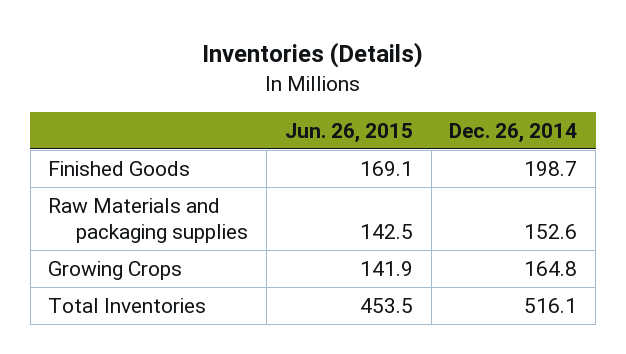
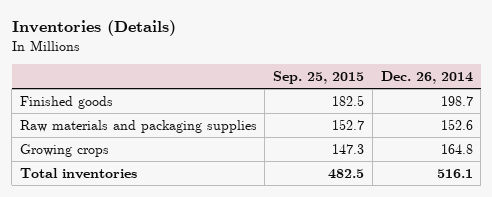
[284,122,413,143] Jun. 26, 2015 -> none
none -> [273,70,365,84] Sep. 25, 2015
[48,160,191,176] Finished Goods -> [19,95,113,109] Finished goods
[48,197,249,244] Raw Materials and packaging supplies -> [19,119,257,133] Raw materials and packaging supplies
[48,260,183,280] Growing Crops -> [19,143,109,157] Growing crops
[48,297,207,313] Total Inventories -> [19,167,137,179] Total inventories

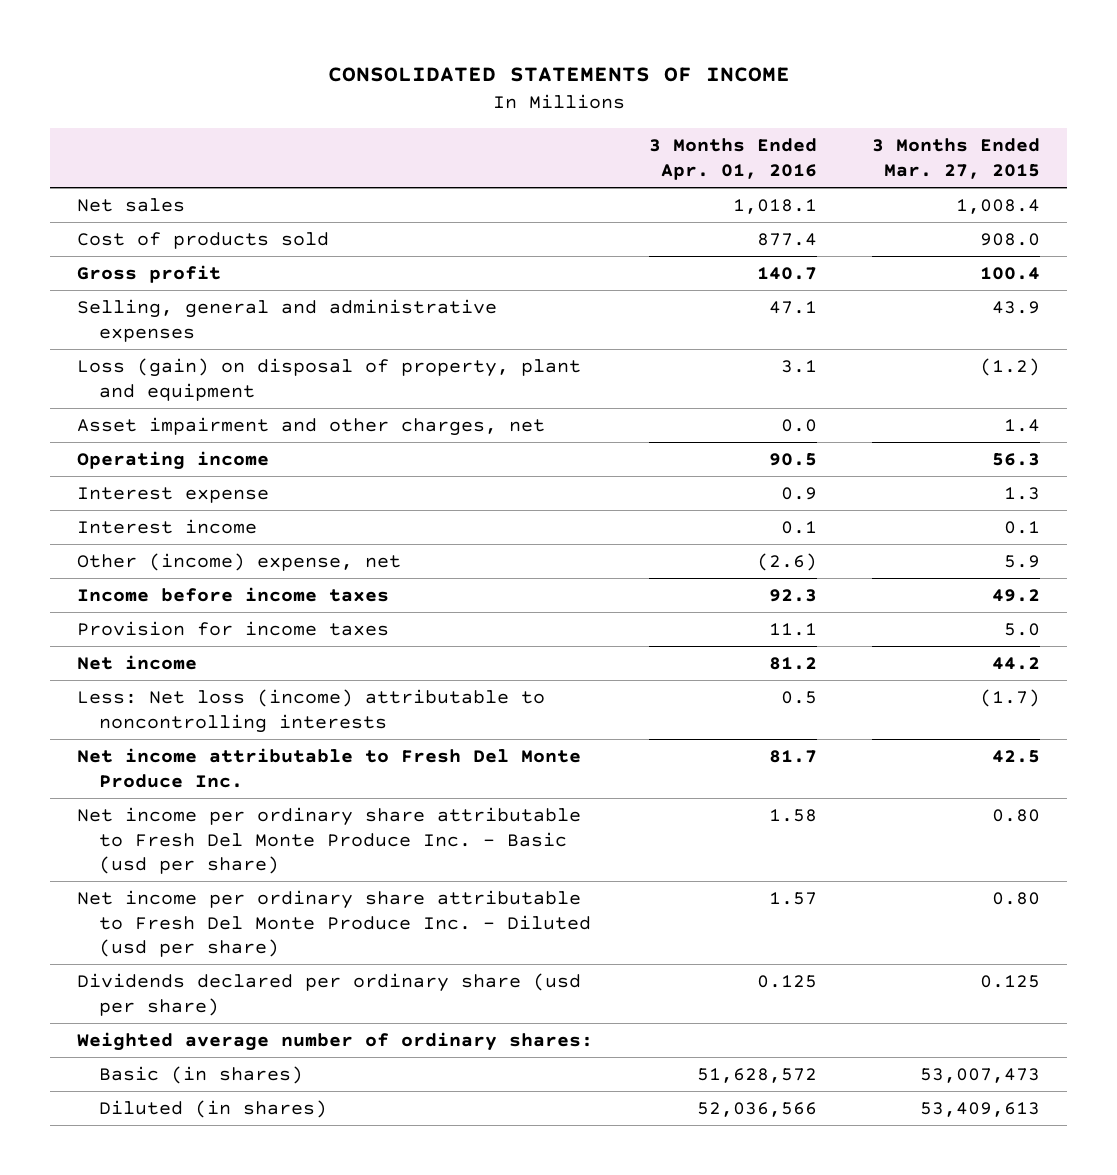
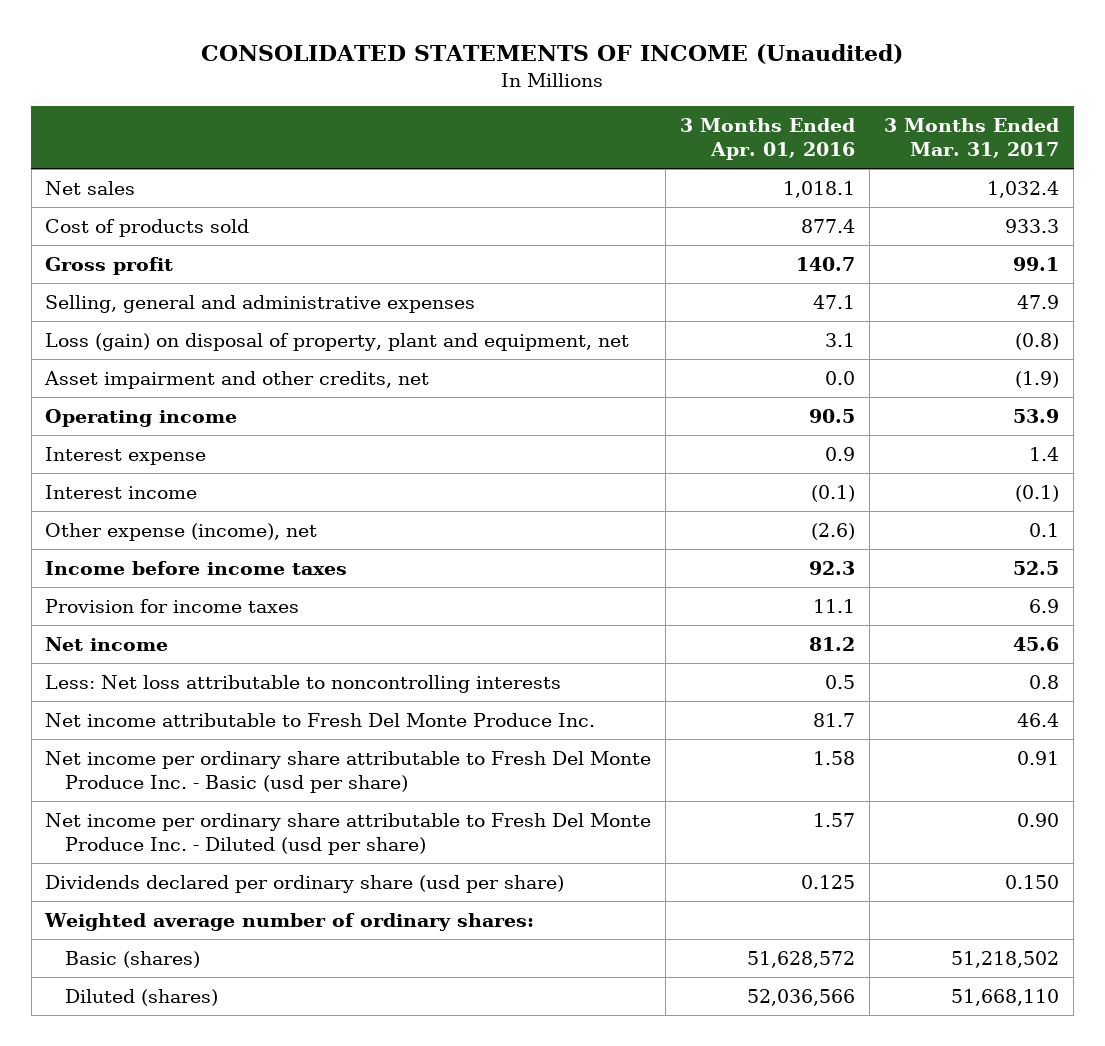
[327,67,790,83] CONSOLIDATED STATEMENTS OF INCOME -> [201,43,904,64] CONSOLIDATED STATEMENTS OF INCOME (Unaudited)
[871,138,1040,179] 3 Months Ended Mar. 27, 2015 -> none
none -> [884,118,1060,159] 3 Months Ended Mar. 31, 2017
[77,357,582,401] Loss (gain) on disposal of property, plant and equipment -> [45,332,630,351] Loss (gain) on disposal of property, plant and equipment, net
[77,416,546,436] Asset impairment and other charges, net -> [44,370,430,389] Asset impairment and other credits, net
[780,520,817,534] 0.1 -> [811,484,856,502] (0.1)
[77,552,402,571] Other (income) expense, net -> [45,522,318,541] Other expense (income), net
[77,688,546,733] Less: Net loss (income) attributable to noncontrolling interests -> [45,674,562,693] Less: Net loss attributable to noncontrolling interests
[99,1065,304,1084] Basic (in shares) -> [64,950,200,968] Basic (shares)
[99,1099,328,1118] Diluted (in shares) -> [64,988,218,1006] Diluted (shares)

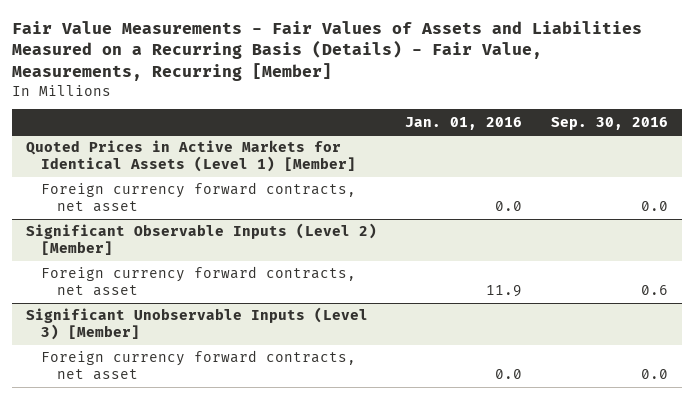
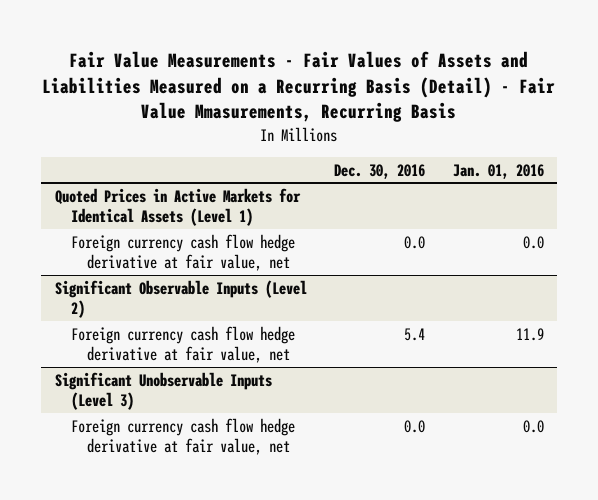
[12,20,643,81] Fair Value Measurements - Fair Values of Assets and Liabilities Measured on a Recurring Basis (Details) - Fair Value, Measurements, Recurring [Member] -> [42,50,556,123] Fair Value Measurements - Fair Values of Assets and Liabilities Measured on a Recurring Basis (Detail) - Fair Value Mmasurements, Recurring Basis
[550,116,668,130] Sep. 30, 2016 -> none
none -> [334,163,426,179] Dec. 30, 2016
[26,140,357,173] Quoted Prices in Active Markets for Identical Assets (Level 1) [Member] -> [54,187,301,226] Quoted Prices in Active Markets for Identical Assets (Level 1)
[41,182,357,213] Foreign currency forward contracts, net asset -> [70,233,295,271] Foreign currency cash flow hedge derivative at fair value, net
[26,223,378,256] Significant Observable Inputs (Level 2) [Member] -> [54,279,307,318] Significant Observable Inputs (Level 2)
[41,266,357,297] Foreign currency forward contracts, net asset -> [70,325,295,363] Foreign currency cash flow hedge derivative at fair value, net
[26,307,369,341] Significant Unobservable Inputs (Level 3) [Member] -> [54,371,272,410] Significant Unobservable Inputs (Level 3)
[41,350,357,381] Foreign currency forward contracts, net asset -> [70,417,295,455] Foreign currency cash flow hedge derivative at fair value, net

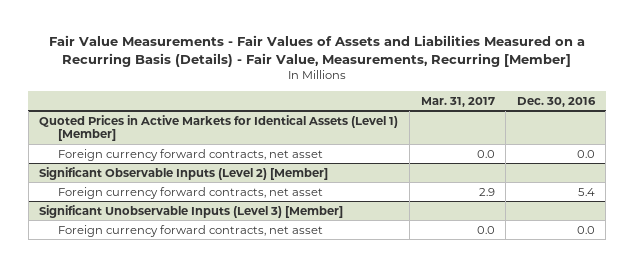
[42,50,556,123] Fair Value Measurements - Fair Values of Assets and Liabilities Measured on a Recurring Basis (Detail) - Fair Value Mmasurements, Recurring Basis -> [49,35,586,67] Fair Value Measurements - Fair Values of Assets and Liabilities Measured on a Recurring Basis (Details) - Fair Value, Measurements, Recurring [Member]
[452,163,544,179] Jan. 01, 2016 -> none
none -> [420,96,495,107] Mar. 31, 2017
[54,187,301,226] Quoted Prices in Active Markets for Identical Assets (Level 1) -> [39,114,399,142] Quoted Prices in Active Markets for Identical Assets (Level 1) [Member]
[70,233,295,271] Foreign currency cash flow hedge derivative at fair value, net -> [57,148,323,161] Foreign currency forward contracts, net asset
[54,279,307,318] Significant Observable Inputs (Level 2) -> [39,166,329,180] Significant Observable Inputs (Level 2) [Member]
[70,325,295,363] Foreign currency cash flow hedge derivative at fair value, net -> [57,186,323,199] Foreign currency forward contracts, net asset
[54,371,272,410] Significant Unobservable Inputs (Level 3) -> [39,204,344,218] Significant Unobservable Inputs (Level 3) [Member]
[70,417,295,455] Foreign currency cash flow hedge derivative at fair value, net -> [57,224,323,237] Foreign currency forward contracts, net asset

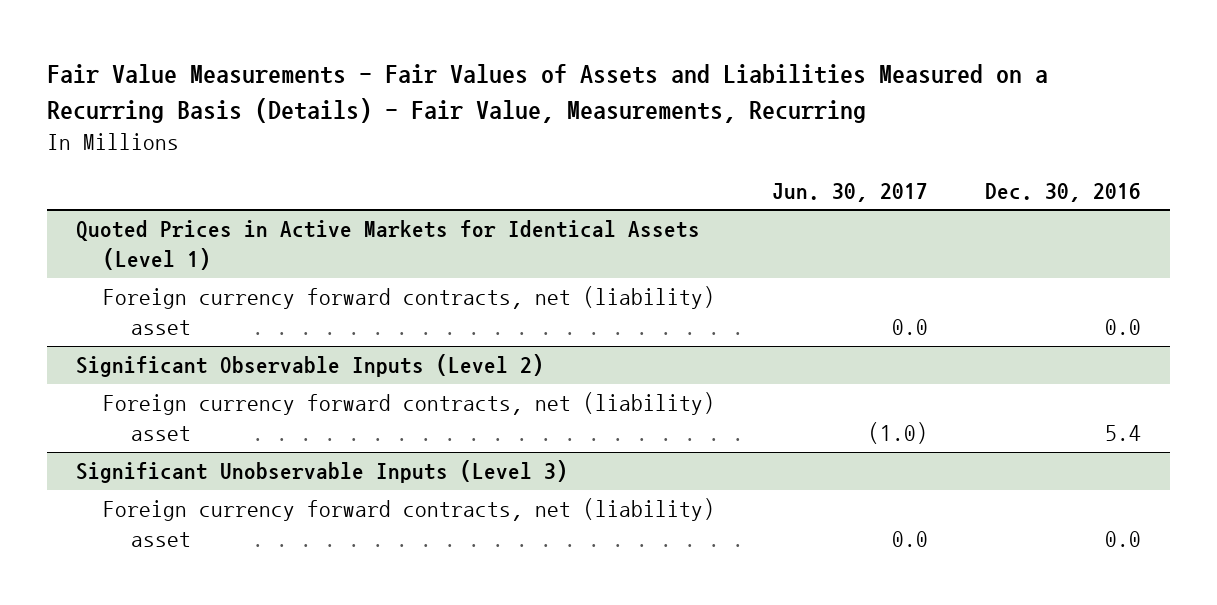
[49,35,586,67] Fair Value Measurements - Fair Values of Assets and Liabilities Measured on a Recurring Basis (Details) - Fair Value, Measurements, Recurring [Member] -> [47,64,1049,123] Fair Value Measurements - Fair Values of Assets and Liabilities Measured on a Recurring Basis (Details) - Fair Value, Measurements, Recurring
[420,96,495,107] Mar. 31, 2017 -> none
none -> [772,182,929,202] Jun. 30, 2017
[39,114,399,142] Quoted Prices in Active Markets for Identical Assets (Level 1) [Member] -> [75,220,700,270] Quoted Prices in Active Markets for Identical Assets (Level 1)
[57,148,323,161] Foreign currency forward contracts, net asset -> [103,286,716,335] Foreign currency forward contracts, net (liability) asset
[39,166,329,180] Significant Observable Inputs (Level 2) [Member] -> [75,354,544,378] Significant Observable Inputs (Level 2)
[57,186,323,199] Foreign currency forward contracts, net asset -> [103,392,716,441] Foreign currency forward contracts, net (liability) asset
[39,204,344,218] Significant Unobservable Inputs (Level 3) [Member] -> [75,460,568,484] Significant Unobservable Inputs (Level 3)
[57,224,323,237] Foreign currency forward contracts, net asset -> [103,498,716,547] Foreign currency forward contracts, net (liability) asset

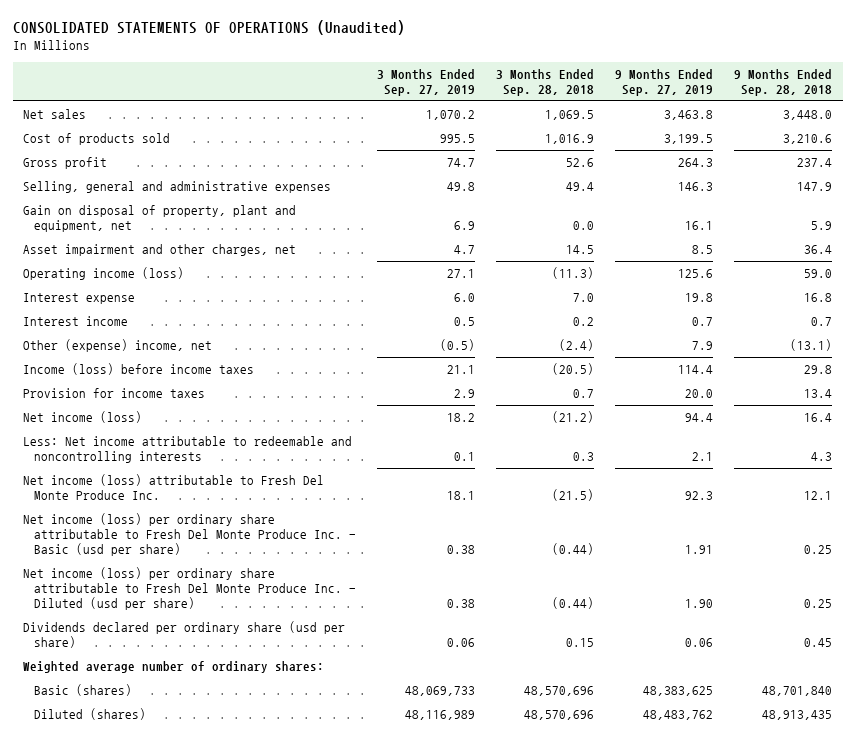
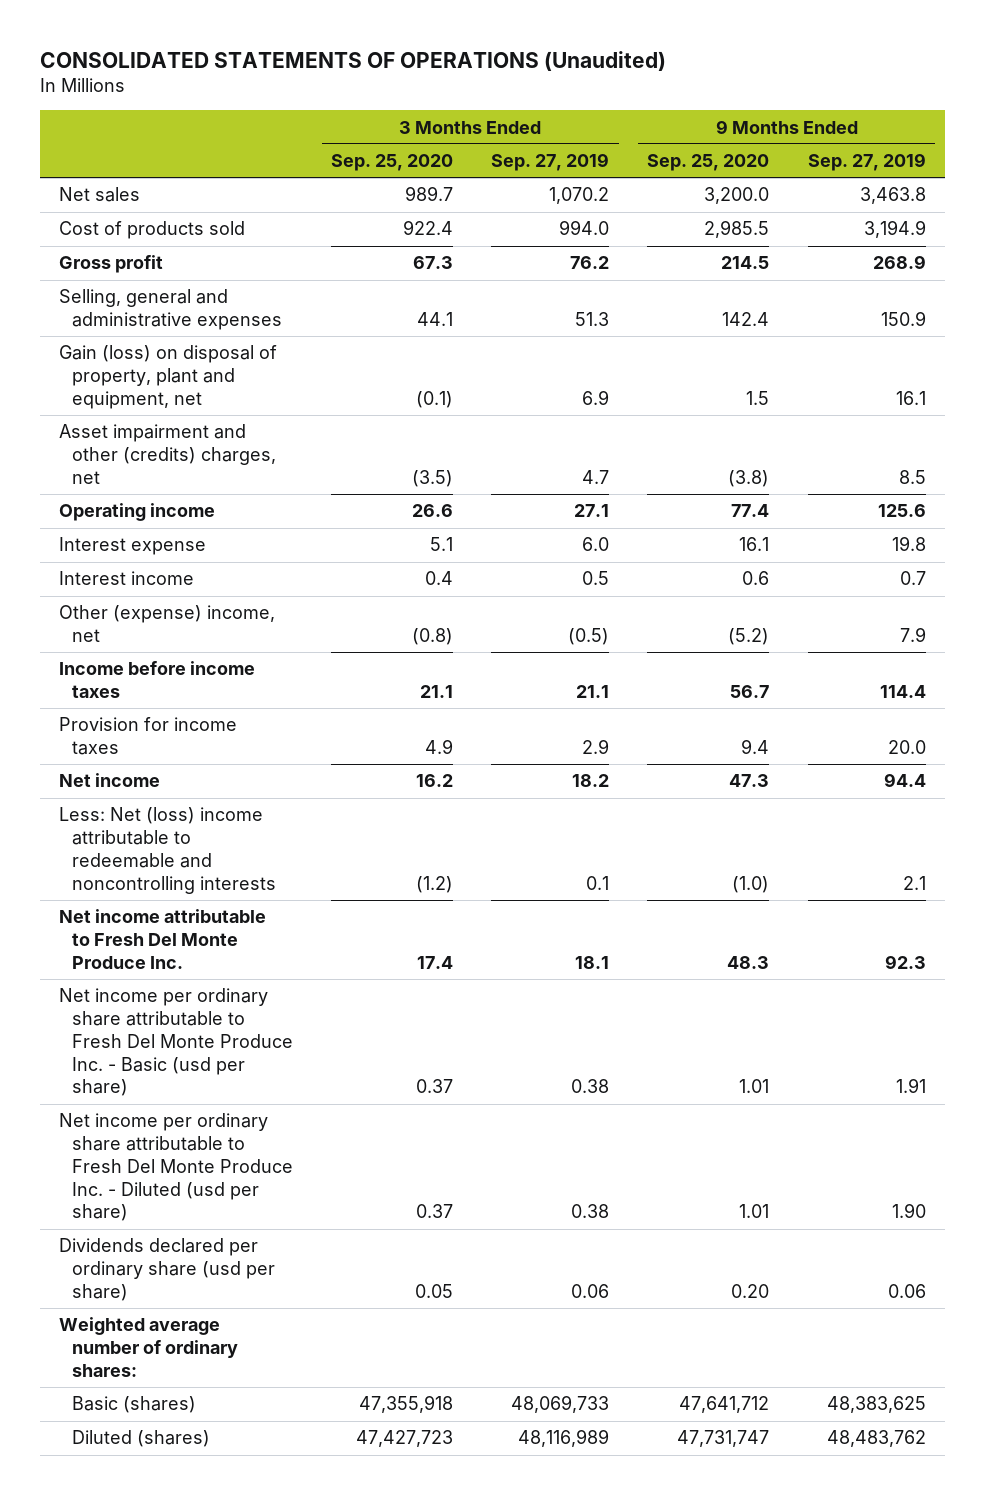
[495,68,594,96] 3 Months Ended Sep. 28, 2018 -> none
[734,68,833,96] 9 Months Ended Sep. 28, 2018 -> none
none -> [331,154,454,172] Sep. 25, 2020
none -> [647,154,770,172] Sep. 25, 2020
[439,134,475,144] 995.5 -> [559,220,610,236] 994.0
[664,134,714,145] 3,199.5 -> [863,220,926,239] 3,194.9
[446,158,475,168] 74.7 -> [570,256,610,270] 76.2
[678,158,714,168] 264.3 -> [872,255,926,270] 268.9
[446,182,475,192] 49.8 -> [575,312,610,327] 51.3
[678,182,714,192] 146.3 -> [880,311,926,327] 150.9
[23,205,297,233] Gain on disposal of property, plant and equipment, net -> [58,345,277,409] Gain (loss) on disposal of property, plant and equipment, net
[23,244,297,257] Asset impairment and other charges, net -> [58,424,277,484] Asset impairment and other (credits) charges, net
[23,267,185,281] Operating income (loss) -> [58,503,215,522] Operating income
[23,363,255,376] Income (loss) before income taxes -> [58,661,255,699] Income before income taxes
[23,411,143,424] Net income (loss) -> [58,773,160,788] Net income
[23,436,353,464] Less: Net income attributable to redeemable and noncontrolling interests -> [58,807,277,894] Less: Net (loss) income attributable to redeemable and noncontrolling interests
[23,474,325,501] Net income (loss) attributable to Fresh Del Monte Produce Inc. -> [58,909,266,969] Net income attributable to Fresh Del Monte Produce Inc.
[23,513,356,557] Net income (loss) per ordinary share attributable to Fresh Del Monte Produce Inc. - Basic (usd per share) -> [58,988,294,1097] Net income per ordinary share attributable to Fresh Del Monte Produce Inc. - Basic (usd per share)
[23,567,356,611] Net income (loss) per ordinary share attributable to Fresh Del Monte Produce Inc. - Diluted (usd per share) -> [58,1113,294,1222] Net income per ordinary share attributable to Fresh Del Monte Produce Inc. - Diluted (usd per share)

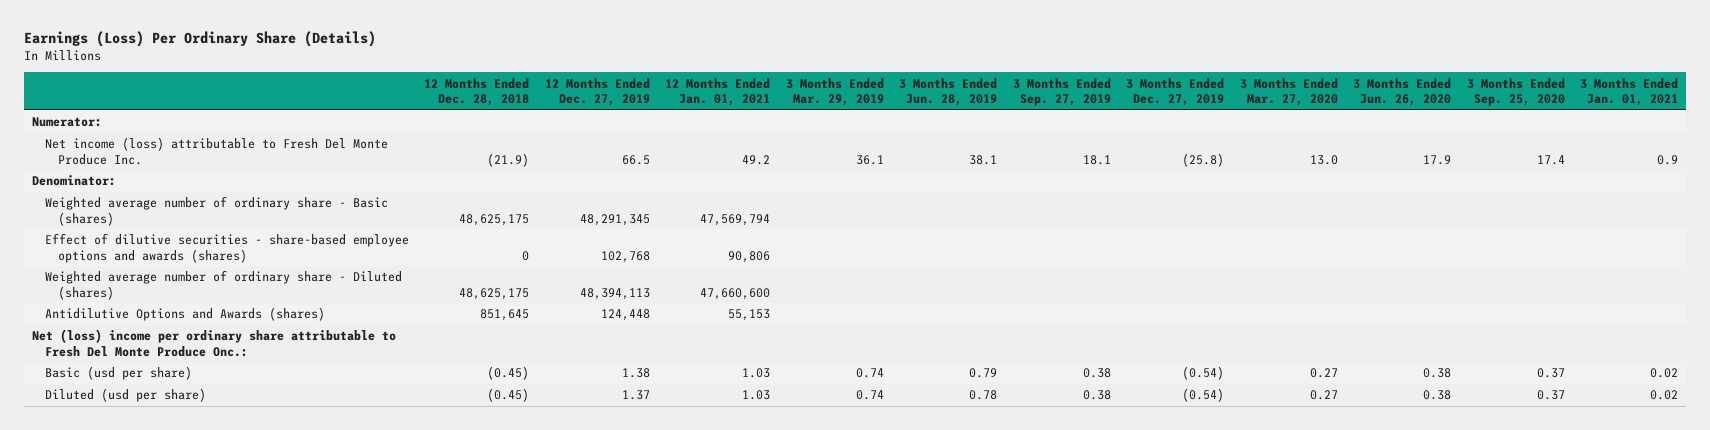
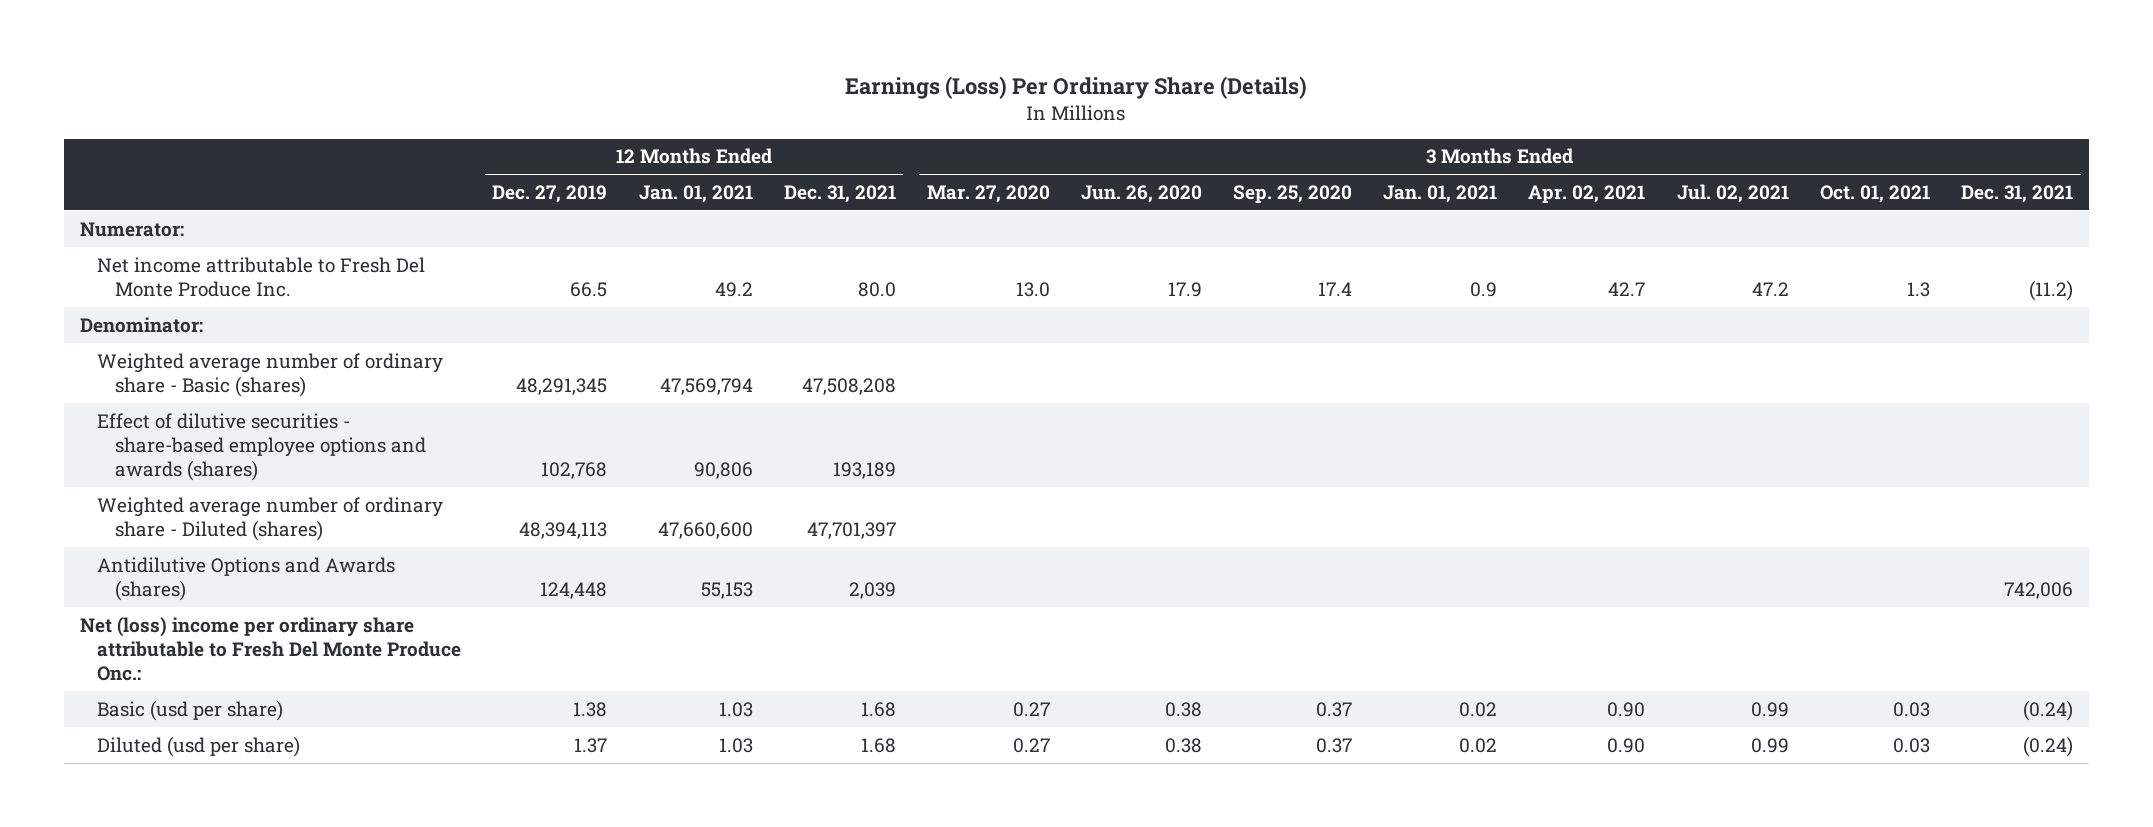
[424,77,530,106] 12 Months Ended Dec. 28, 2018 -> none
[785,77,884,106] 3 Months Ended Mar. 29, 2019 -> none
[899,77,998,106] 3 Months Ended Jun. 28, 2019 -> none
[1012,77,1111,106] 3 Months Ended Sep. 27, 2019 -> none
[1126,77,1225,106] 3 Months Ended Dec. 27, 2019 -> none
none -> [783,184,896,203] Dec. 31, 2021
none -> [1528,184,1646,203] Apr. 02, 2021
none -> [1676,183,1789,203] Jul. 02, 2021
none -> [1819,184,1930,203] Oct. 01, 2021
none -> [1960,184,2073,203] Dec. 31, 2021
[44,137,388,165] Net income (loss) attributable to Fresh Del Monte Produce Inc. -> [97,256,426,297] Net income attributable to Fresh Del Monte Produce Inc.

